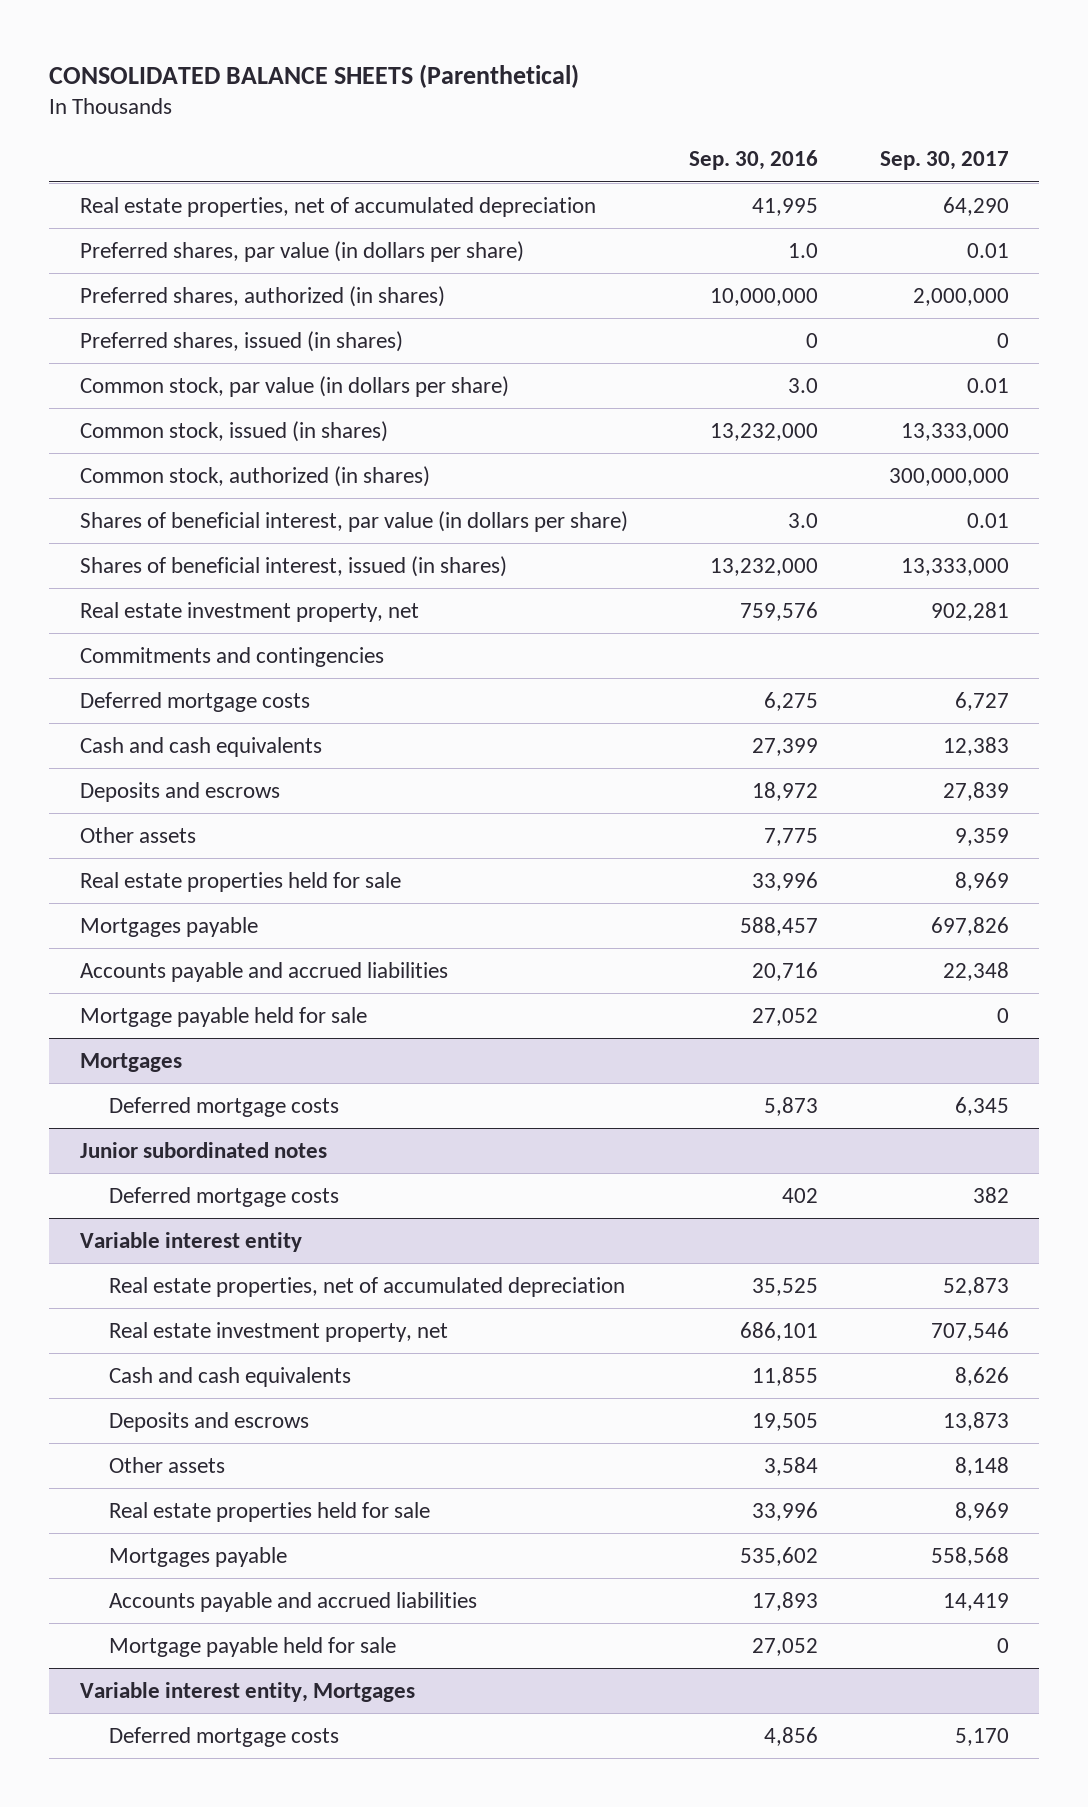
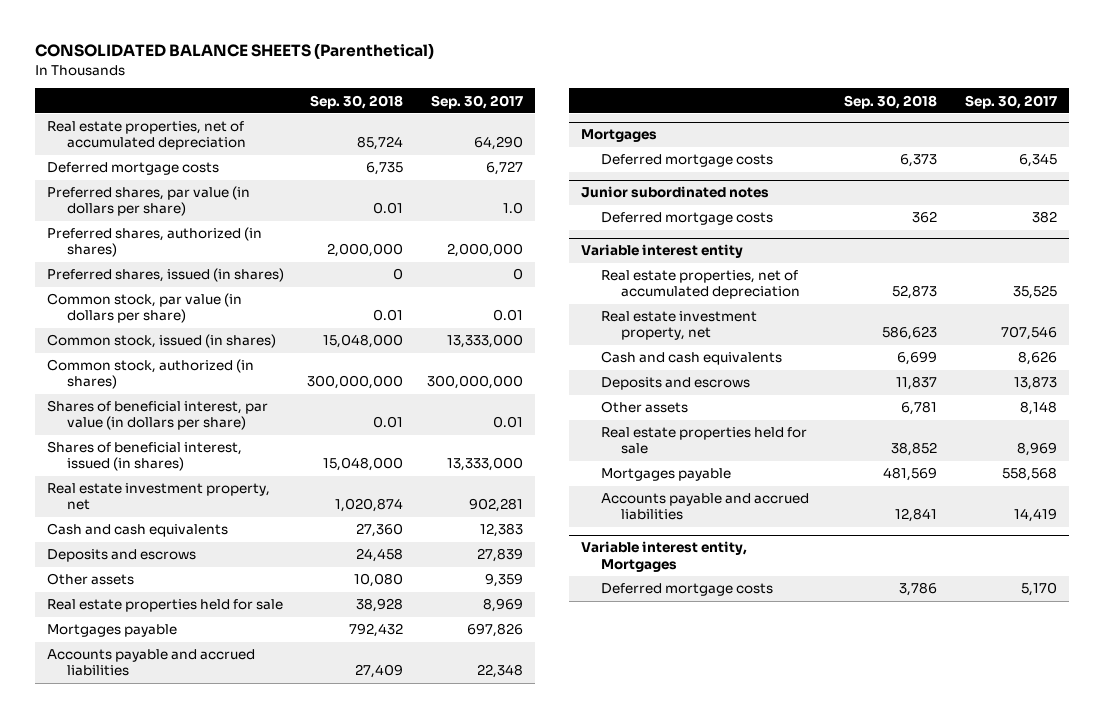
[689,150,819,171] Sep. 30, 2016 -> none
none -> [310,94,404,109] Sep. 30, 2018
[79,691,310,712] Deferred mortgage costs -> [46,162,219,176] Deferred mortgage costs
[966,242,1009,258] 0.01 -> [502,202,523,215] 1.0
[79,646,384,667] Commitments and contingencies -> none
[79,1006,367,1027] Mortgage payable held for sale -> none
[942,1276,1009,1296] 52,873 -> [1013,285,1058,300] 35,525
[108,1636,396,1657] Mortgage payable held for sale -> none

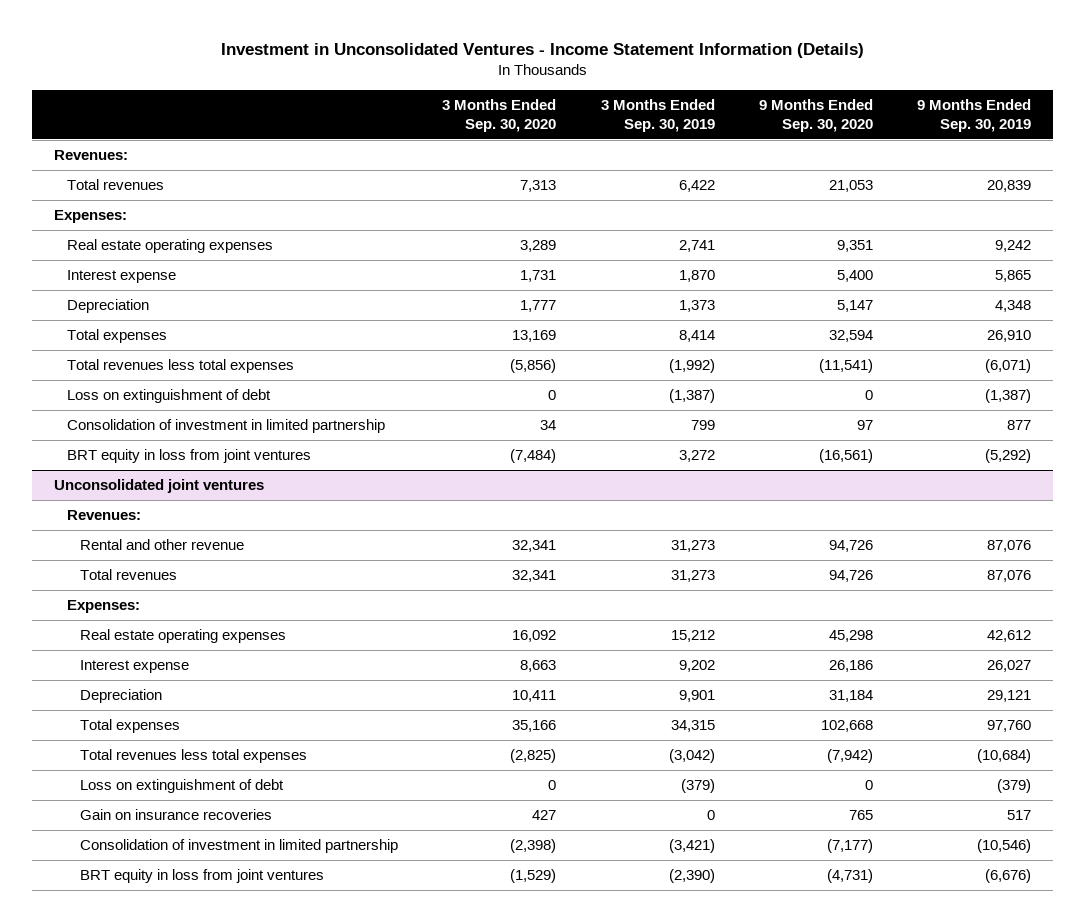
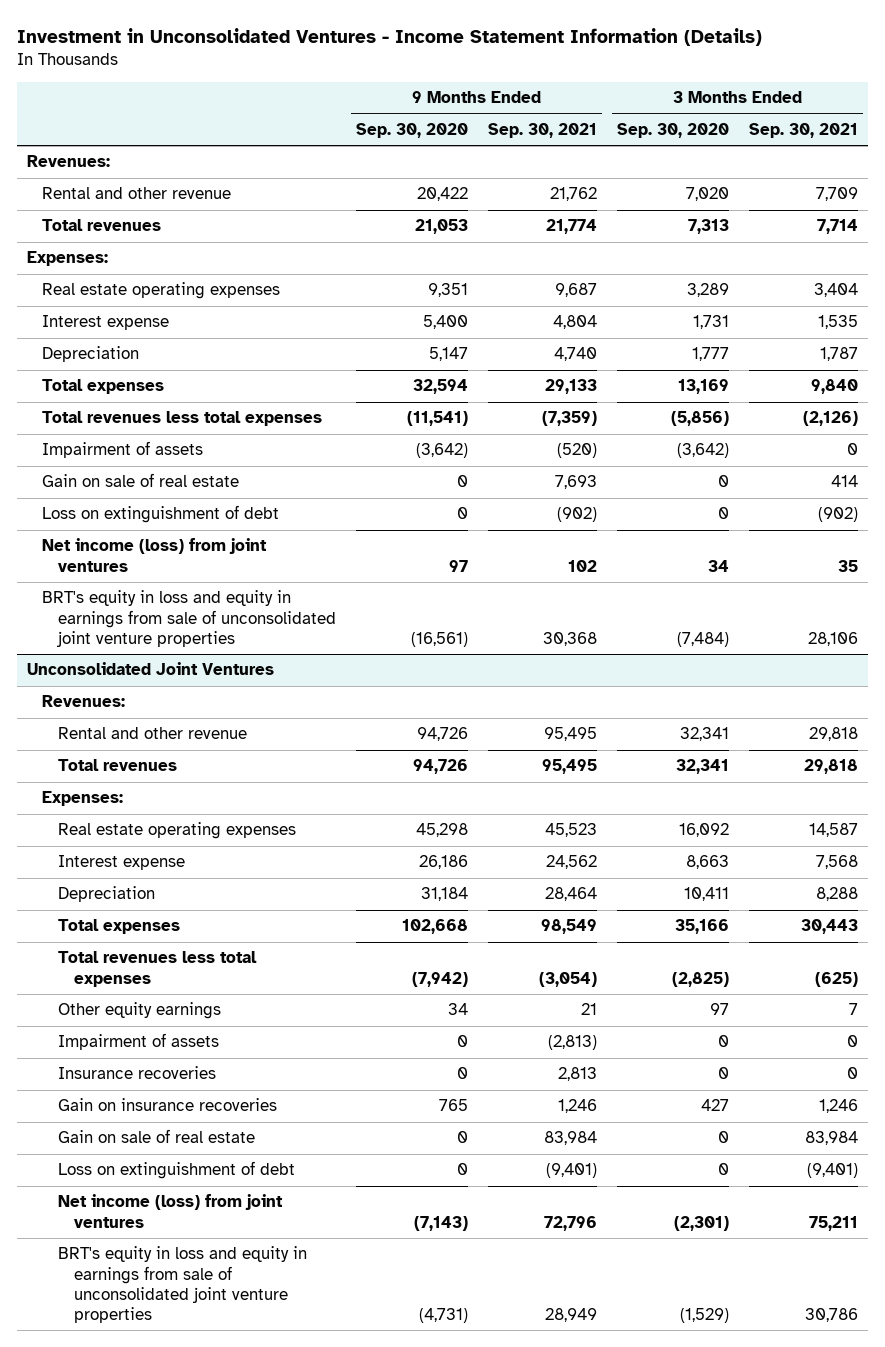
[600,99,715,132] 3 Months Ended Sep. 30, 2019 -> none
[917,99,1032,132] 9 Months Ended Sep. 30, 2019 -> none
none -> [488,123,598,139] Sep. 30, 2021
none -> [749,123,859,139] Sep. 30, 2021
none -> [42,187,232,200] Rental and other revenue
none -> [42,441,204,459] Impairment of assets
none -> [42,473,240,488] Gain on sale of real estate
[66,419,385,434] Consolidation of investment in limited partnership -> [42,538,268,572] Net income (loss) from joint ventures
[66,449,311,464] BRT equity in loss from joint ventures -> [42,590,337,647] BRT's equity in loss and equity in earnings from sale of unconsolidated joint venture properties
[53,479,264,494] Unconsolidated joint ventures -> [26,662,274,676] Unconsolidated Joint Ventures
[79,779,284,794] Loss on extinguishment of debt -> none
none -> [58,1002,222,1020] Other equity earnings
none -> [58,1033,220,1051] Impairment of assets
none -> [58,1066,217,1080] Insurance recoveries
[79,839,398,854] Consolidation of investment in limited partnership -> none
none -> [58,1129,256,1144] Gain on sale of real estate
none -> [58,1161,296,1180] Loss on extinguishment of debt
none -> [58,1194,284,1228] Net income (loss) from joint ventures
[79,869,324,884] BRT equity in loss from joint ventures -> [58,1246,308,1323] BRT's equity in loss and equity in earnings from sale of unconsolidated joint venture properties

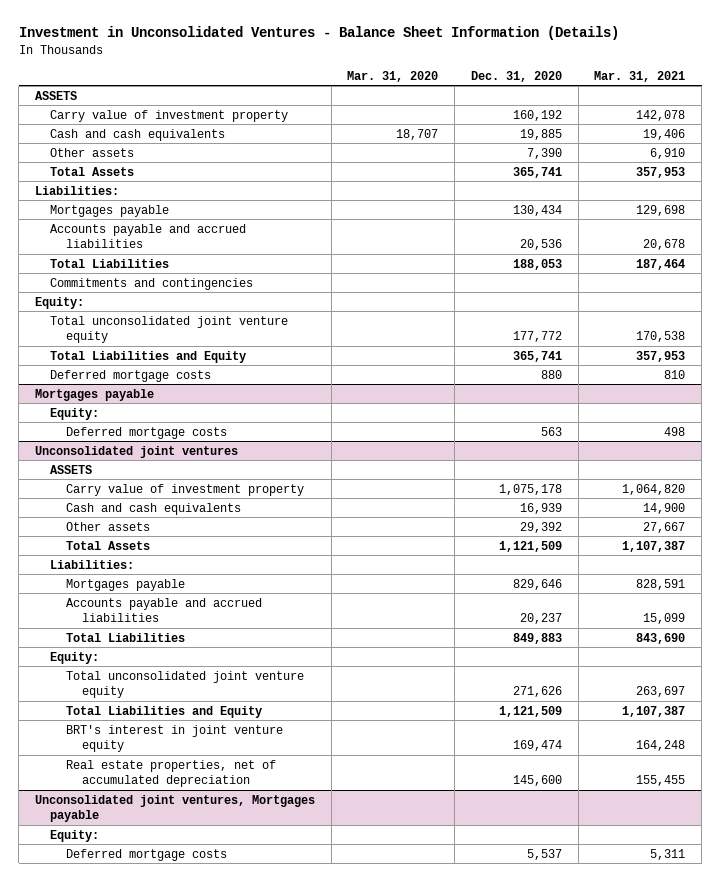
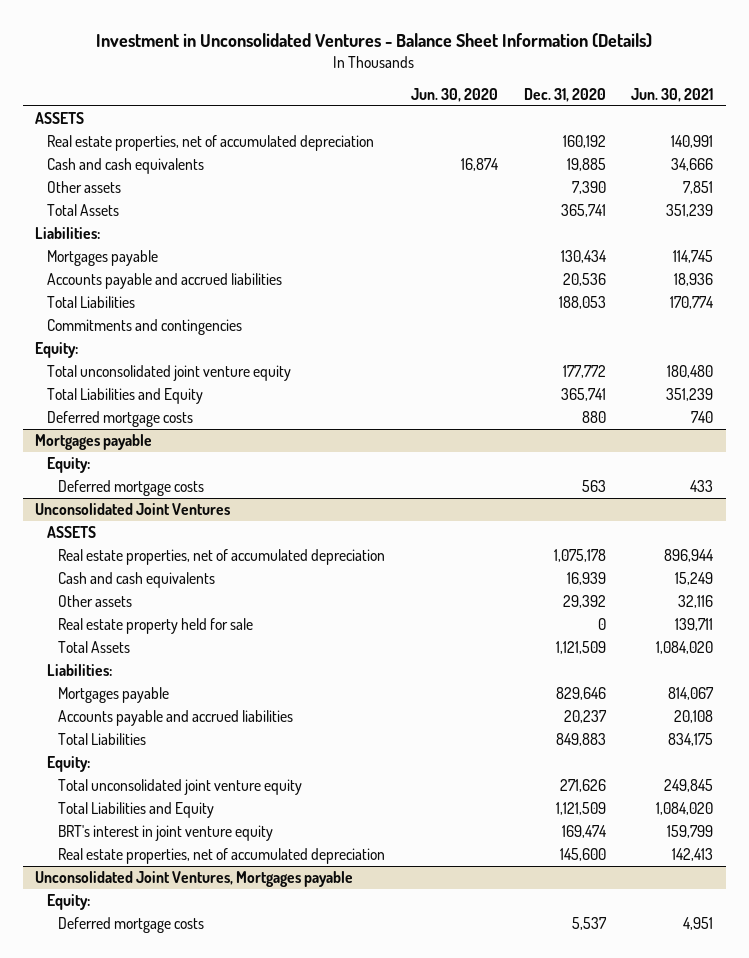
[347,70,439,82] Mar. 31, 2020 -> none
[594,70,686,82] Mar. 31, 2021 -> none
none -> [410,88,498,103] Jun. 30, 2020
none -> [631,88,714,103] Jun. 30, 2021
[50,109,289,122] Carry value of investment property -> [46,134,374,151] Real estate properties, net of accumulated depreciation
[34,445,238,458] Unconsolidated joint ventures -> [35,502,231,515] Unconsolidated Joint Ventures
[66,483,305,496] Carry value of investment property -> [58,548,386,565] Real estate properties, net of accumulated depreciation
none -> [58,617,254,634] Real estate property held for sale
[34,794,315,823] Unconsolidated joint ventures, Mortgages payable -> [35,870,354,887] Unconsolidated Joint Ventures, Mortgages payable

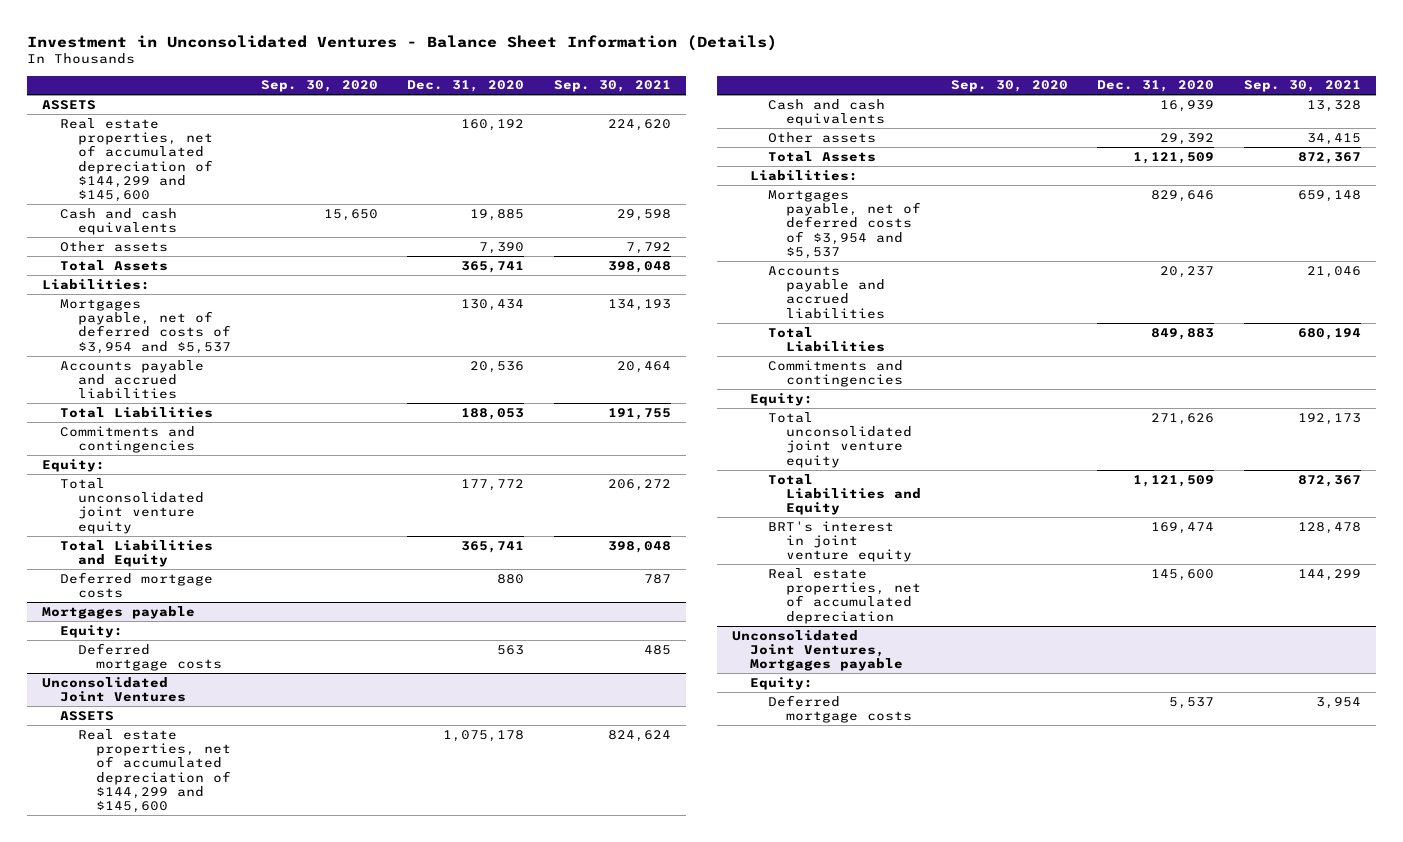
[410,88,498,103] Jun. 30, 2020 -> none
[631,88,714,103] Jun. 30, 2021 -> none
none -> [260,80,378,93] Sep. 30, 2020
none -> [554,80,672,93] Sep. 30, 2021
[46,134,374,151] Real estate properties, net of accumulated depreciation -> [60,117,213,203] Real estate properties, net of accumulated depreciation of $144,299 and $145,600
[46,249,158,266] Mortgages payable -> [60,298,231,354] Mortgages payable, net of deferred costs of $3,954 and $5,537
[58,548,386,565] Real estate properties, net of accumulated depreciation -> [77,728,231,814] Real estate properties, net of accumulated depreciation of $144,299 and $145,600
[58,617,254,634] Real estate property held for sale -> none
[58,686,170,703] Mortgages payable -> [767,189,921,259] Mortgages payable, net of deferred costs of $3,954 and $5,537
none -> [767,359,903,388] Commitments and contingencies

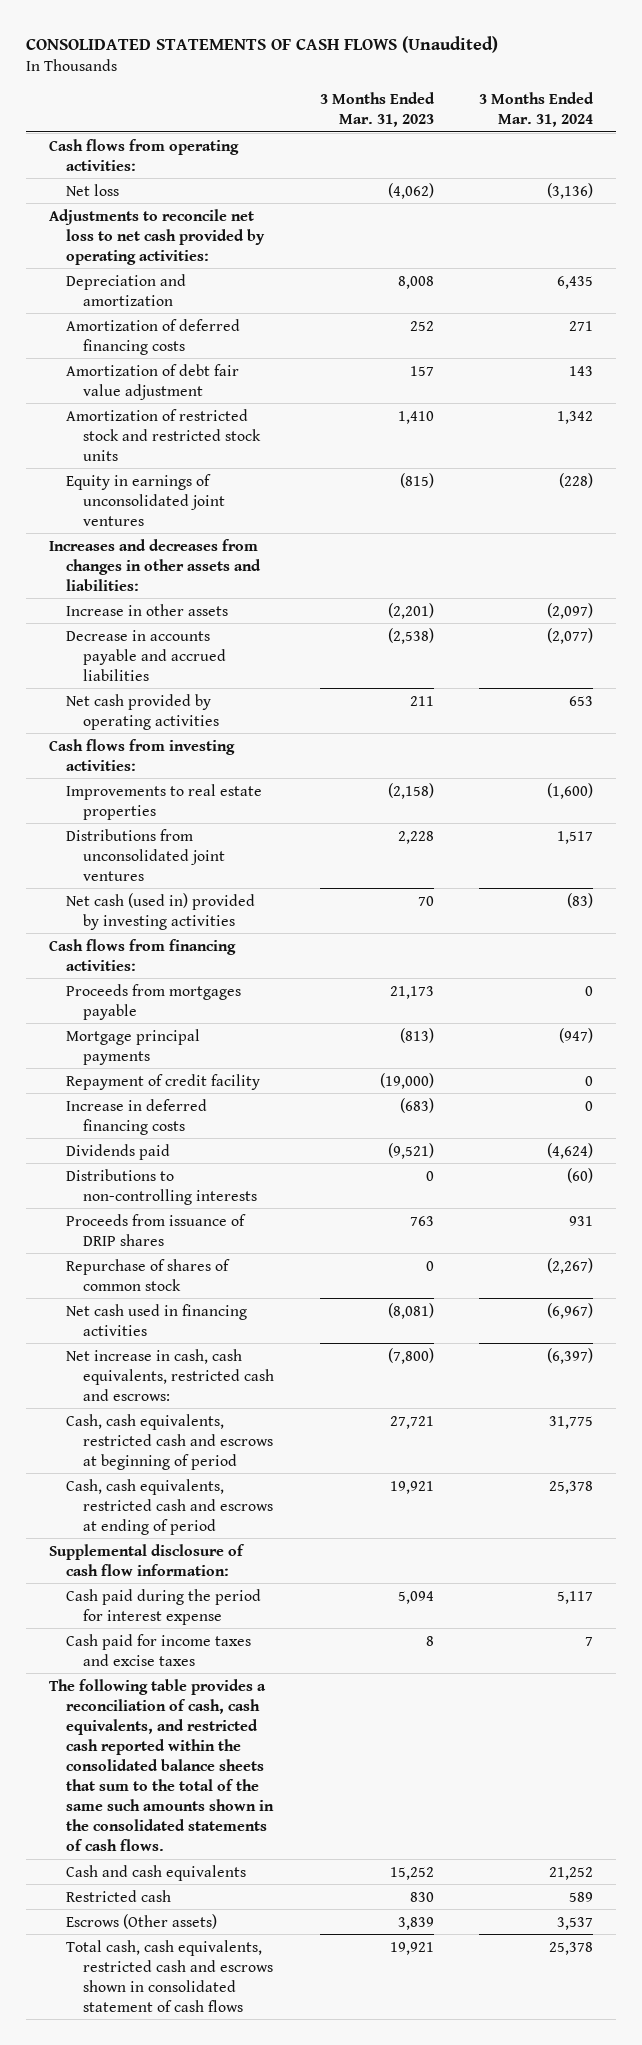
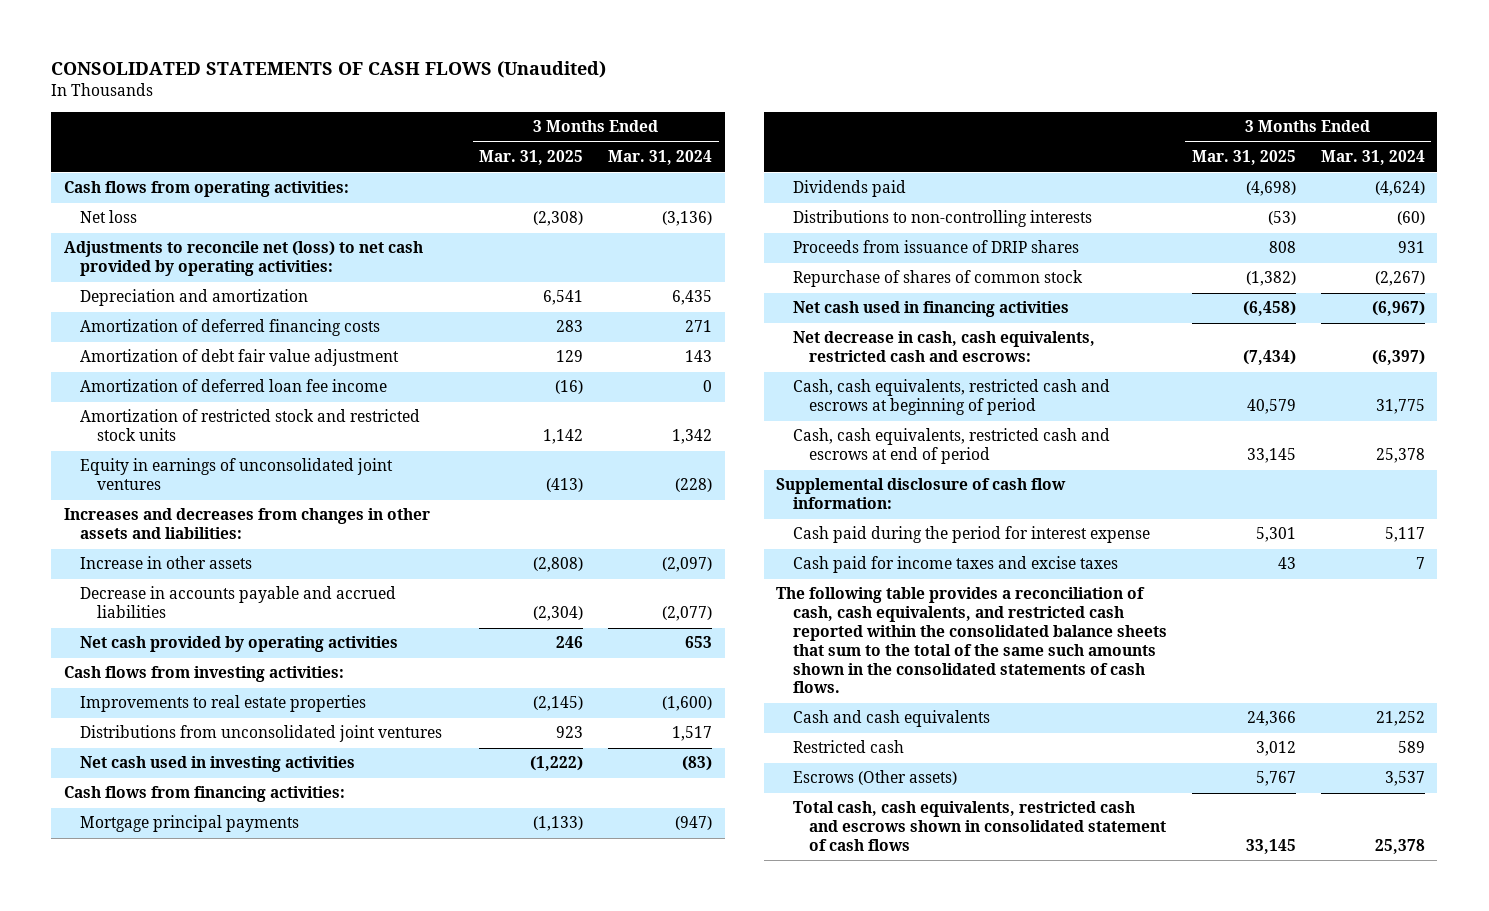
[319,91,435,127] 3 Months Ended Mar. 31, 2023 -> none
none -> [479,150,584,166] Mar. 31, 2025
[48,208,265,265] Adjustments to reconcile net loss to net cash provided by operating activities: -> [63,241,423,277] Adjustments to reconcile net (loss) to net cash provided by operating activities:
none -> [80,379,388,393] Amortization of deferred loan fee income
[65,892,255,930] Net cash (used in) provided by investing activities -> [80,756,356,773] Net cash used in investing activities
[65,983,241,1020] Proceeds from mortgages payable -> none
[65,1073,260,1090] Repayment of credit facility -> none
[65,1098,207,1135] Increase in deferred financing costs -> none
[65,1348,274,1401] Net increase in cash, cash equivalents, restricted cash and escrows: -> [792,331,1095,363] Net decrease in cash, cash equivalents, restricted cash and escrows:
[65,1478,273,1535] Cash, cash equivalents, restricted cash and escrows at ending of period -> [792,428,1110,465] Cash, cash equivalents, restricted cash and escrows at end of period

